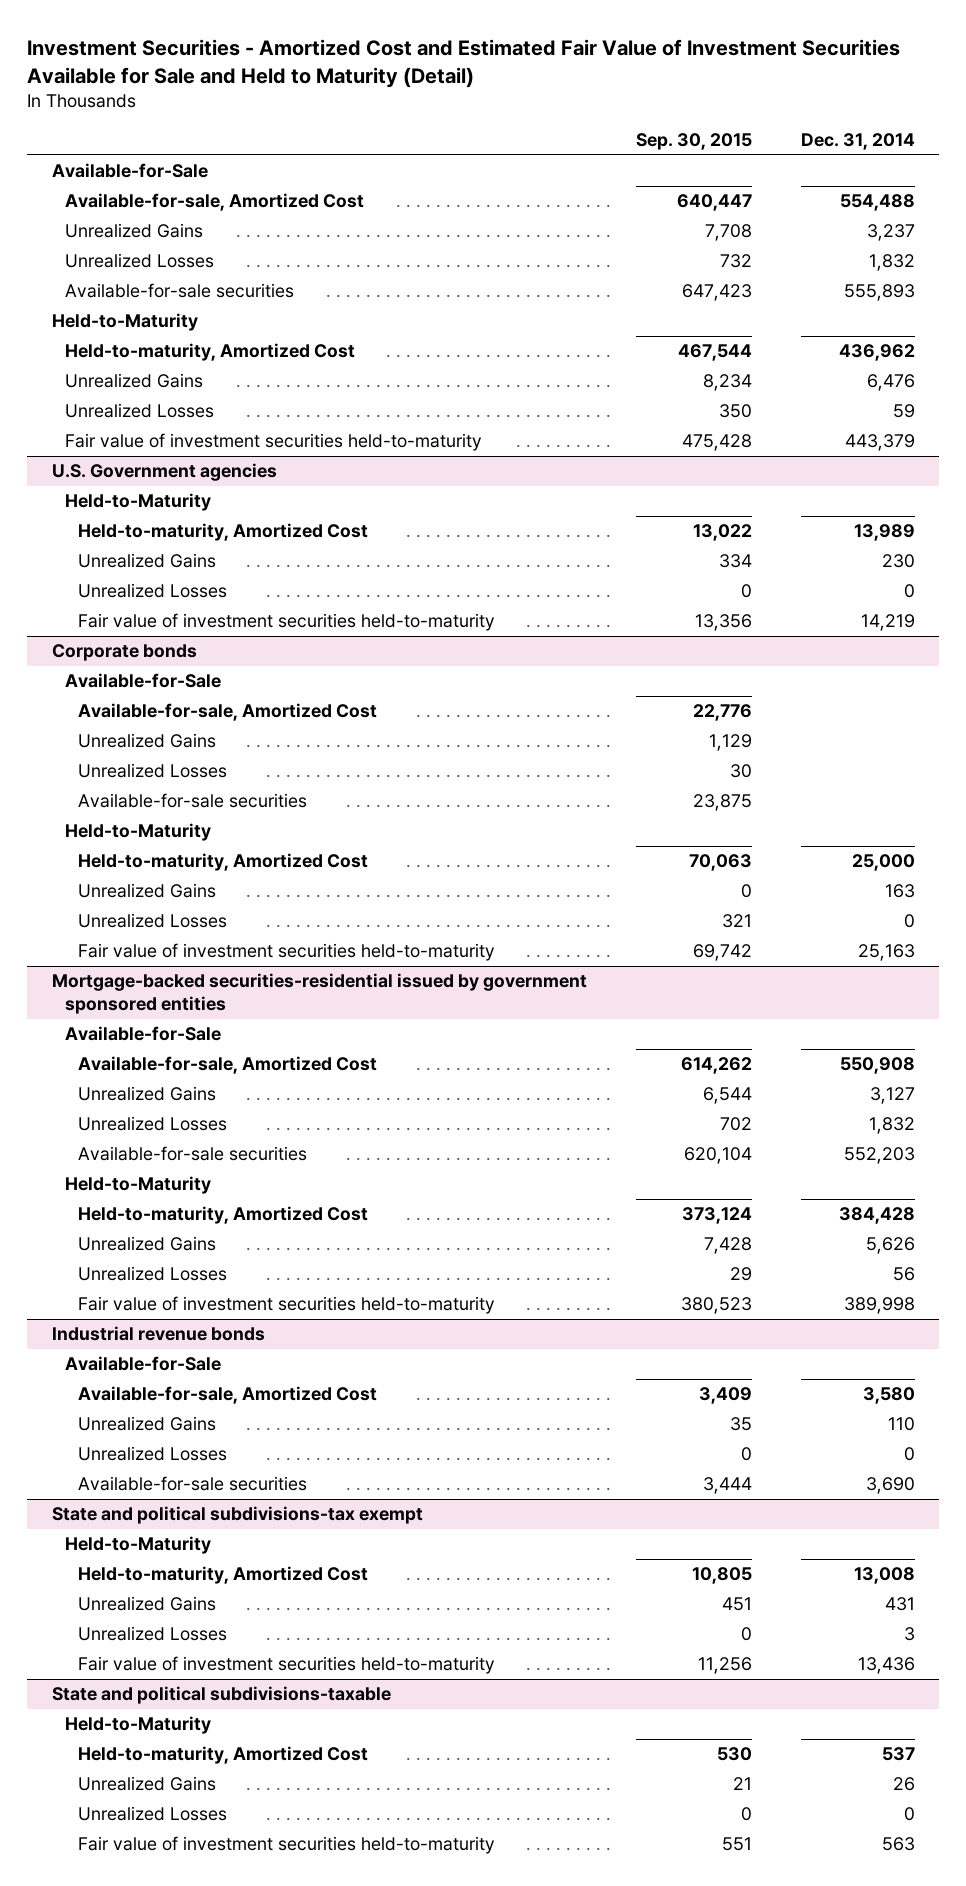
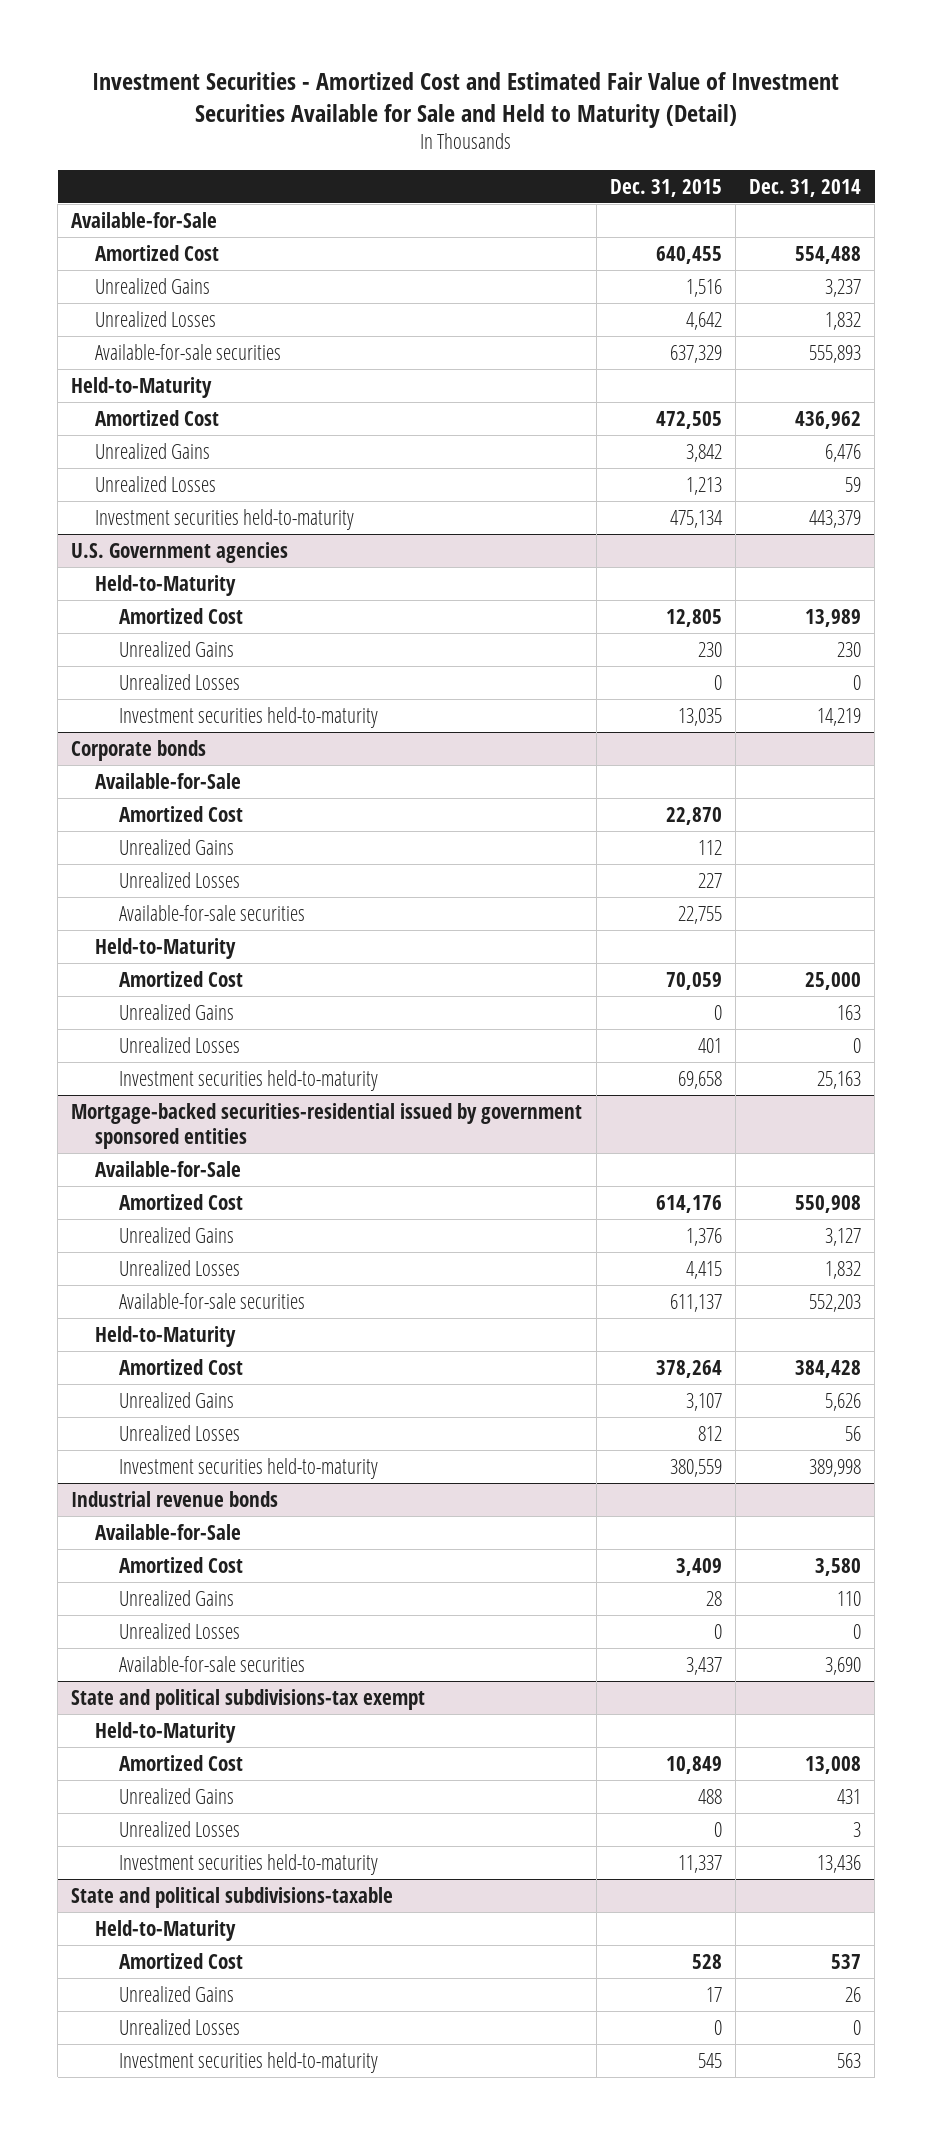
[635,133,752,151] Sep. 30, 2015 -> none
none -> [609,178,722,197] Dec. 31, 2015
[64,193,364,212] Available-for-sale, Amortized Cost -> [95,244,220,261] Amortized Cost
[64,343,355,362] Held-to-maturity, Amortized Cost -> [95,409,220,426] Amortized Cost
[64,433,482,452] Fair value of investment securities held-to-maturity -> [95,508,355,530] Investment securities held-to-maturity
[77,523,368,542] Held-to-maturity, Amortized Cost -> [119,607,244,624] Amortized Cost
[77,613,495,632] Fair value of investment securities held-to-maturity -> [119,706,379,728] Investment securities held-to-maturity
[77,703,377,722] Available-for-sale, Amortized Cost -> [119,805,244,822] Amortized Cost
[77,853,368,872] Held-to-maturity, Amortized Cost -> none
none -> [119,970,244,987] Amortized Cost
[77,943,495,962] Fair value of investment securities held-to-maturity -> [119,1069,379,1091] Investment securities held-to-maturity
[77,1056,377,1075] Available-for-sale, Amortized Cost -> [119,1193,244,1210] Amortized Cost
[77,1206,368,1225] Held-to-maturity, Amortized Cost -> [119,1358,244,1375] Amortized Cost
[77,1296,495,1315] Fair value of investment securities held-to-maturity -> [119,1457,379,1479] Investment securities held-to-maturity
[77,1386,377,1405] Available-for-sale, Amortized Cost -> [119,1556,244,1573] Amortized Cost
[77,1566,368,1585] Held-to-maturity, Amortized Cost -> [119,1754,244,1771] Amortized Cost
[77,1656,495,1675] Fair value of investment securities held-to-maturity -> [119,1853,379,1875] Investment securities held-to-maturity
[77,1746,368,1765] Held-to-maturity, Amortized Cost -> [119,1952,244,1969] Amortized Cost
[77,1836,495,1855] Fair value of investment securities held-to-maturity -> [119,2051,379,2073] Investment securities held-to-maturity

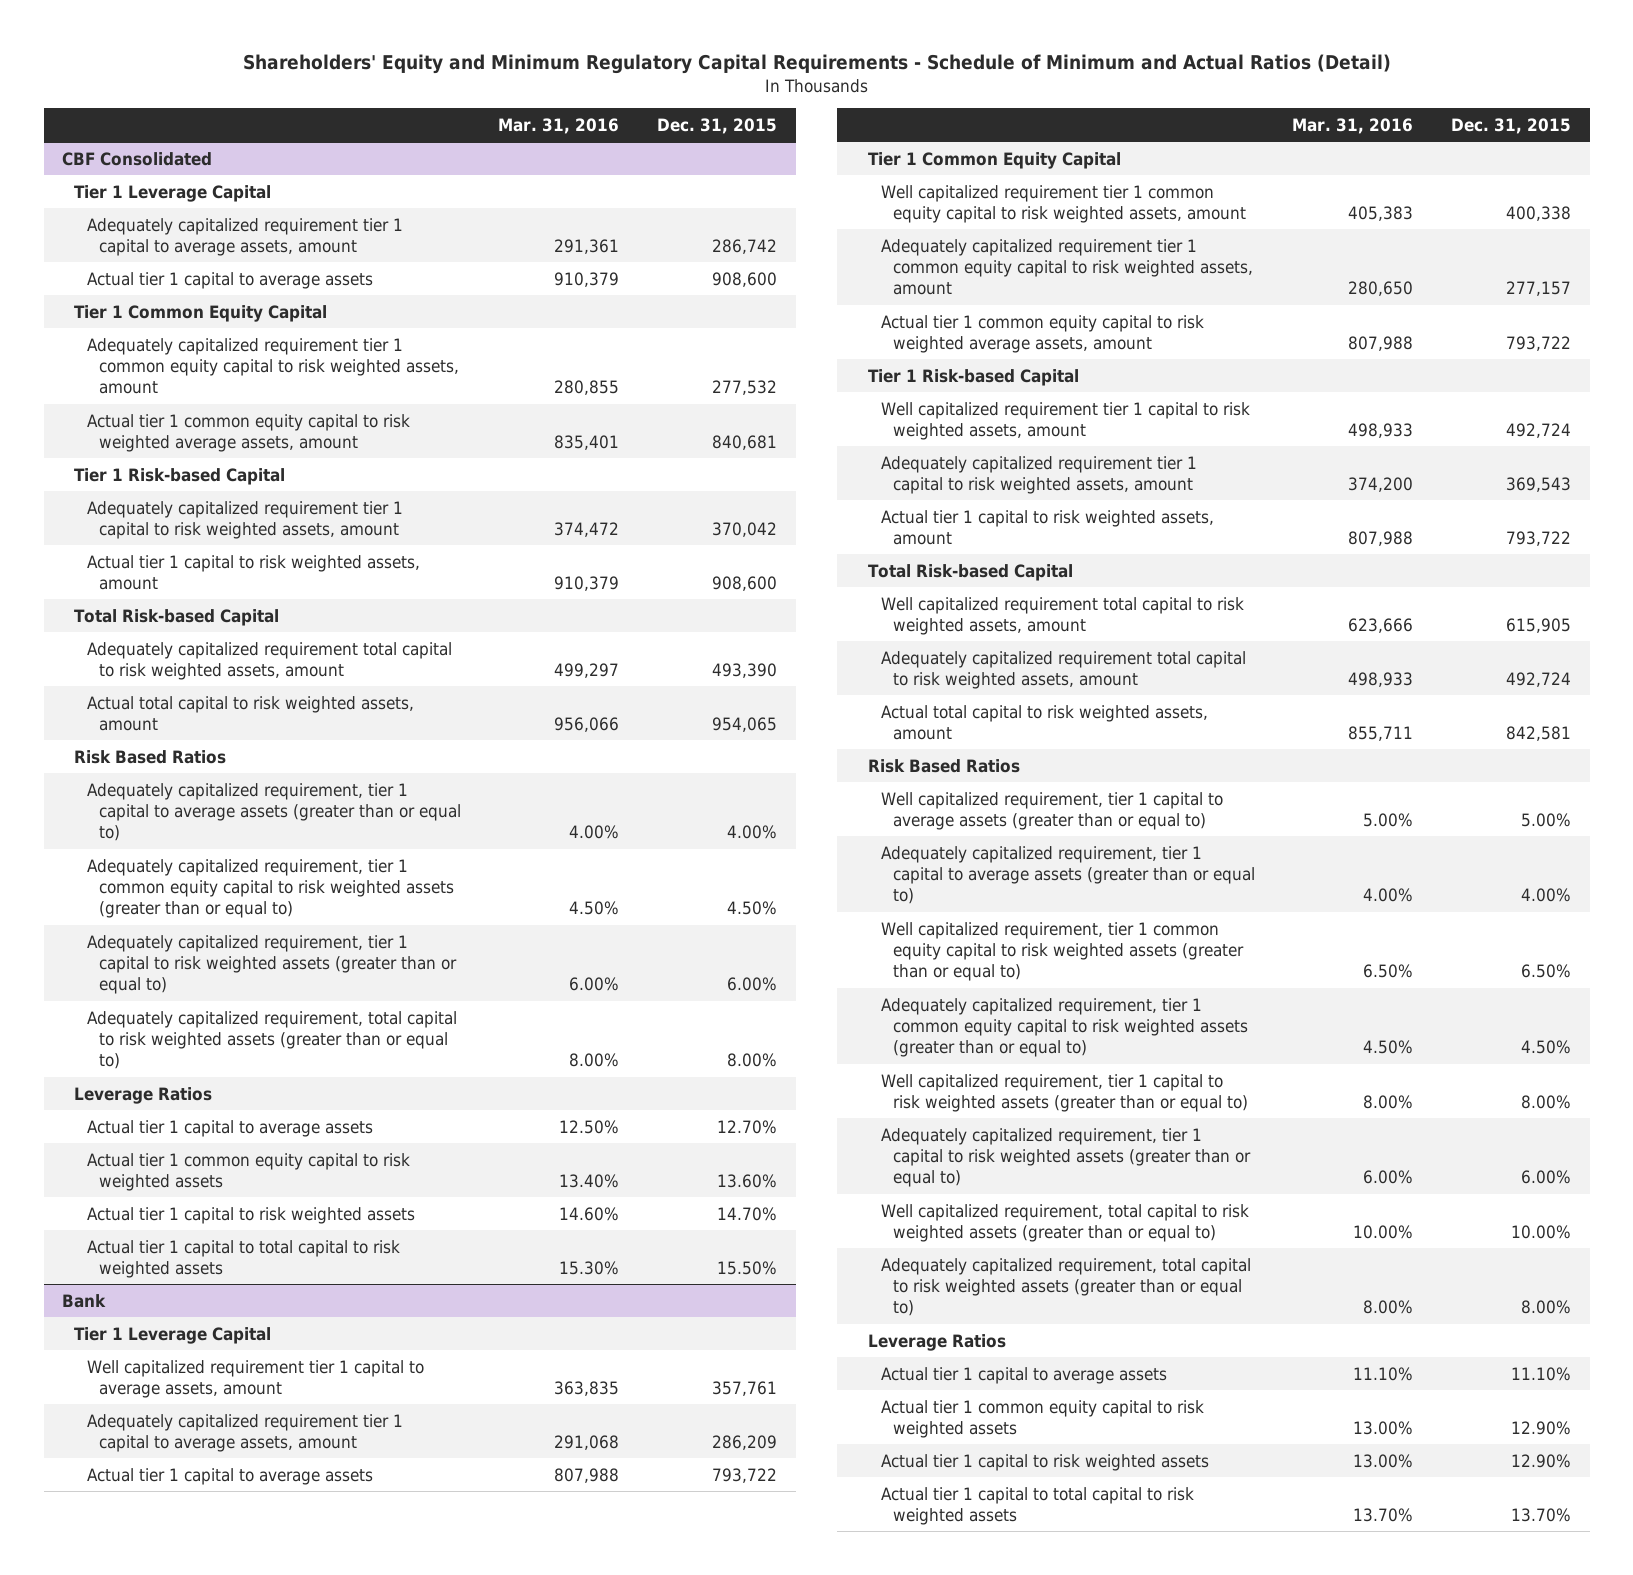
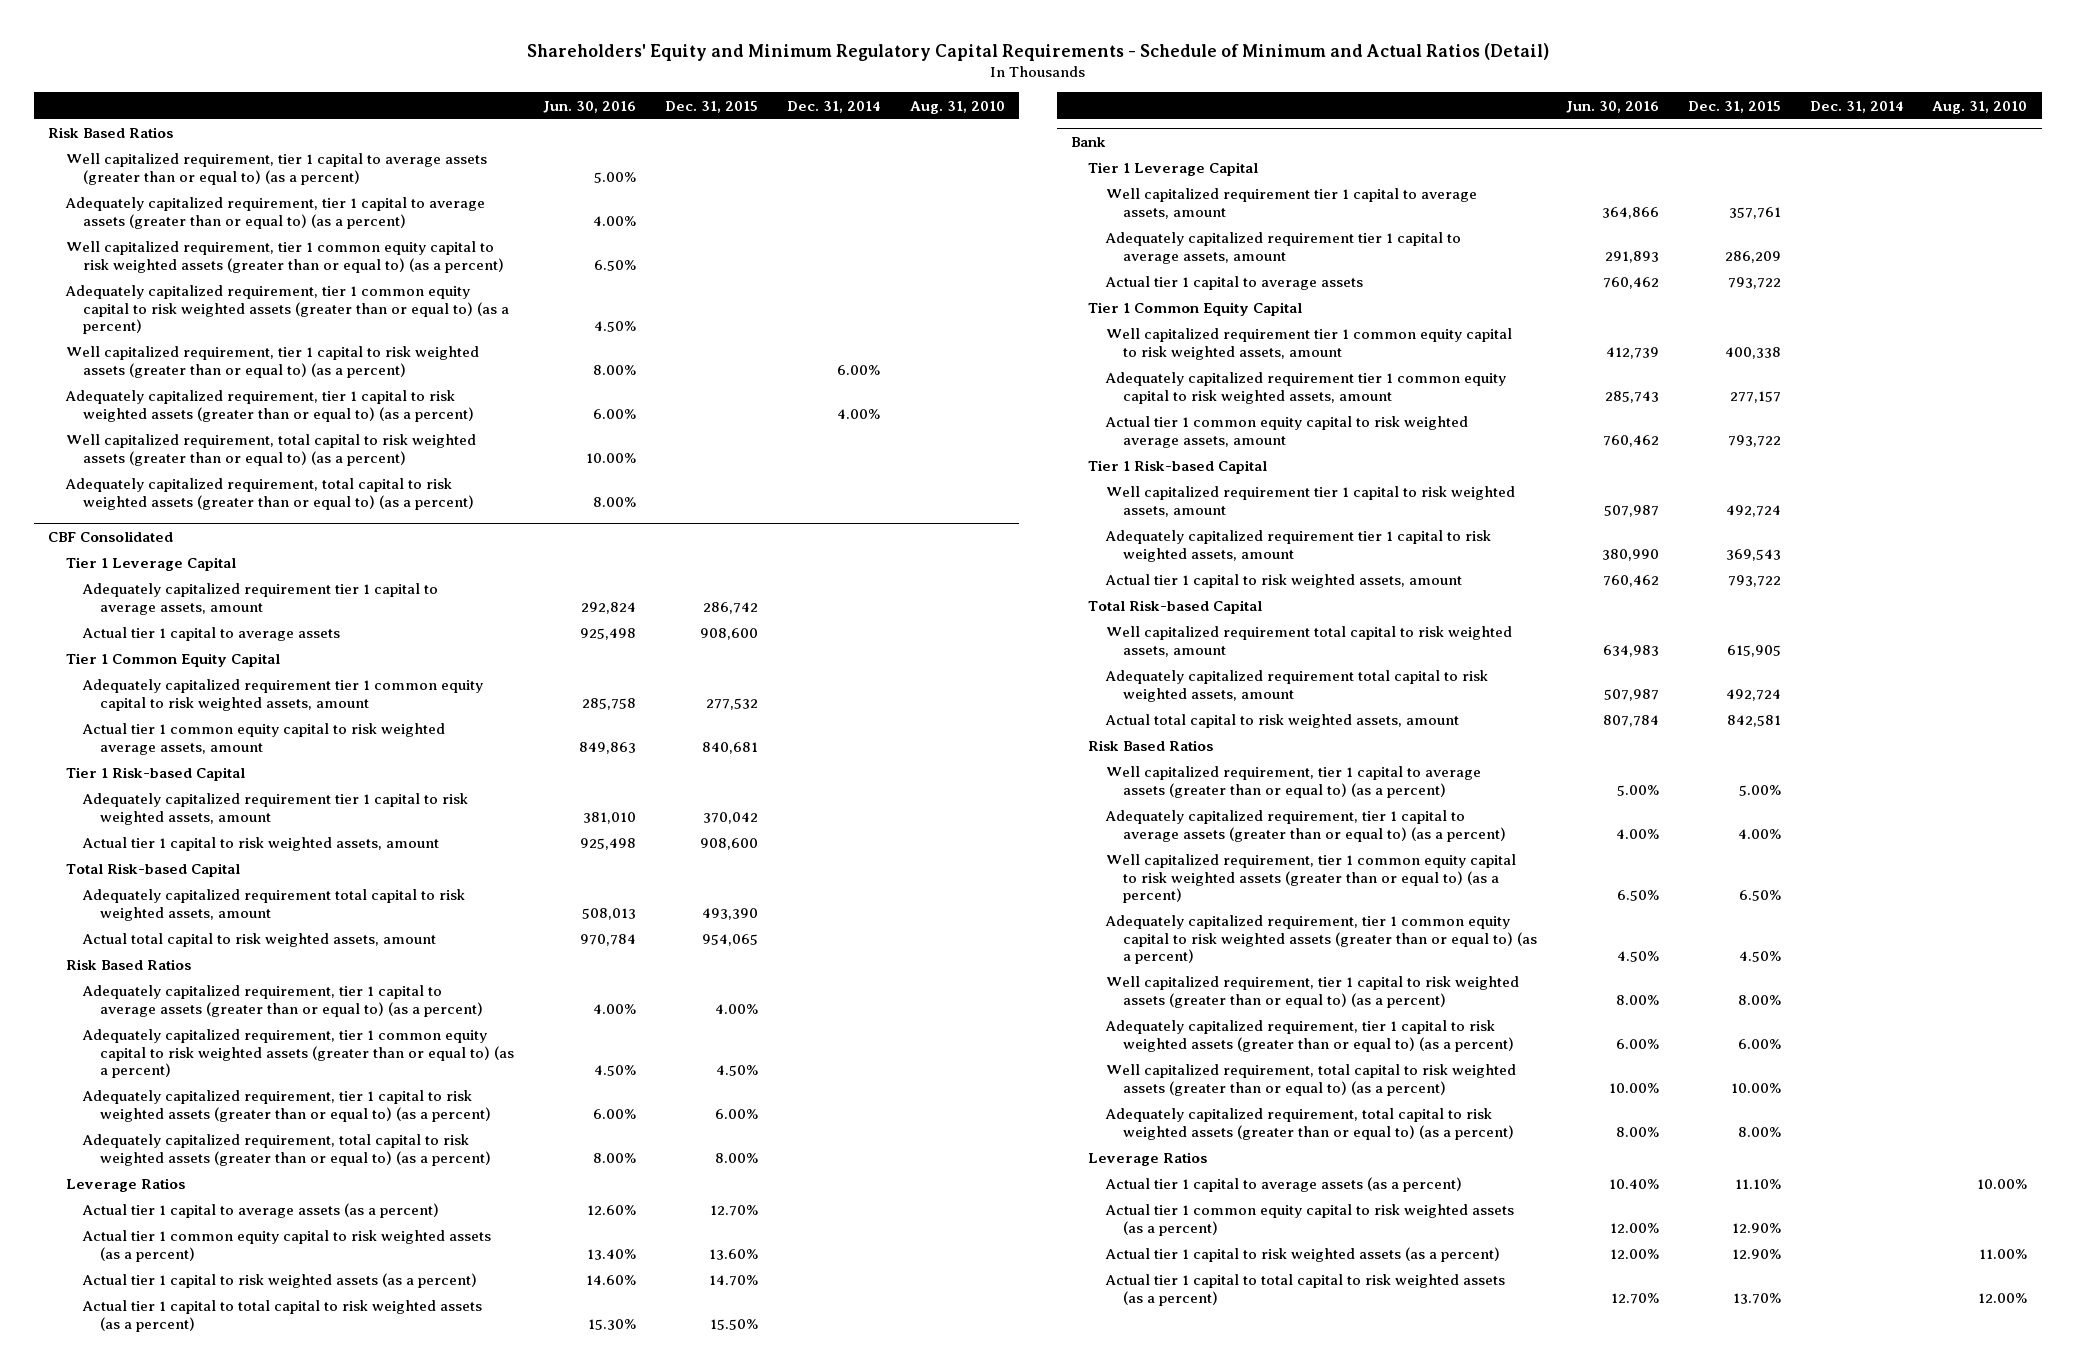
[498,118,620,135] Mar. 31, 2016 -> none
none -> [543,100,637,113] Jun. 30, 2016
none -> [787,100,881,113] Dec. 31, 2014
none -> [909,100,1005,114] Aug. 31, 2010
none -> [48,127,174,139] Risk Based Ratios
none -> [65,153,487,185] Well capitalized requirement, tier 1 capital to average assets (greater than or equal to) (as a percent)
none -> [64,197,485,229] Adequately capitalized requirement, tier 1 capital to average assets (greater than or equal to) (as a percent)
none -> [65,241,505,273] Well capitalized requirement, tier 1 common equity capital to risk weighted assets (greater than or equal to) (as a percent)
none -> [64,285,510,335] Adequately capitalized requirement, tier 1 common equity capital to risk weighted assets (greater than or equal to) (as a percent)
none -> [65,346,479,378] Well capitalized requirement, tier 1 capital to risk weighted assets (greater than or equal to) (as a percent)
none -> [64,390,475,422] Adequately capitalized requirement, tier 1 capital to risk weighted assets (greater than or equal to) (as a percent)
none -> [65,434,476,466] Well capitalized requirement, total capital to risk weighted assets (greater than or equal to) (as a percent)
none -> [64,478,475,510] Adequately capitalized requirement, total capital to risk weighted assets (greater than or equal to) (as a percent)
[86,782,461,842] Adequately capitalized requirement, tier 1 capital to average assets (greater than or equal to) -> [82,985,484,1017] Adequately capitalized requirement, tier 1 capital to average assets (greater than or equal to) (as a percent)
[86,858,454,919] Adequately capitalized requirement, tier 1 common equity capital to risk weighted assets (greater than or equal to) -> [82,1029,515,1079] Adequately capitalized requirement, tier 1 common equity capital to risk weighted assets (greater than or equal to) (as a percent)
[86,934,457,995] Adequately capitalized requirement, tier 1 capital to risk weighted assets (greater than or equal to) -> [82,1090,492,1122] Adequately capitalized requirement, tier 1 capital to risk weighted assets (greater than or equal to) (as a percent)
[86,1010,457,1070] Adequately capitalized requirement, total capital to risk weighted assets (greater than or equal to) -> [82,1134,492,1166] Adequately capitalized requirement, total capital to risk weighted assets (greater than or equal to) (as a percent)
[86,1119,373,1137] Actual tier 1 capital to average assets -> [82,1203,440,1219] Actual tier 1 capital to average assets (as a percent)
[86,1152,410,1191] Actual tier 1 common equity capital to risk weighted assets -> [82,1230,492,1262] Actual tier 1 common equity capital to risk weighted assets (as a percent)
[86,1206,415,1224] Actual tier 1 capital to risk weighted assets -> [82,1273,478,1289] Actual tier 1 capital to risk weighted assets (as a percent)
[86,1239,400,1278] Actual tier 1 capital to total capital to risk weighted assets -> [82,1300,483,1332] Actual tier 1 capital to total capital to risk weighted assets (as a percent)
[880,791,1223,830] Well capitalized requirement, tier 1 capital to average assets (greater than or equal to) -> [1105,766,1481,798] Well capitalized requirement, tier 1 capital to average assets (greater than or equal to) (as a percent)
[880,845,1255,905] Adequately capitalized requirement, tier 1 capital to average assets (greater than or equal to) -> [1104,810,1506,842] Adequately capitalized requirement, tier 1 capital to average assets (greater than or equal to) (as a percent)
[880,921,1244,982] Well capitalized requirement, tier 1 common equity capital to risk weighted assets (greater than or equal to) -> [1105,854,1516,904] Well capitalized requirement, tier 1 common equity capital to risk weighted assets (greater than or equal to) (as a percent)
[880,997,1248,1058] Adequately capitalized requirement, tier 1 common equity capital to risk weighted assets (greater than or equal to) -> [1104,915,1537,965] Adequately capitalized requirement, tier 1 common equity capital to risk weighted assets (greater than or equal to) (as a percent)
[880,1073,1248,1112] Well capitalized requirement, tier 1 capital to risk weighted assets (greater than or equal to) -> [1105,976,1519,1008] Well capitalized requirement, tier 1 capital to risk weighted assets (greater than or equal to) (as a percent)
[880,1127,1251,1188] Adequately capitalized requirement, tier 1 capital to risk weighted assets (greater than or equal to) -> [1104,1020,1514,1052] Adequately capitalized requirement, tier 1 capital to risk weighted assets (greater than or equal to) (as a percent)
[880,1203,1249,1242] Well capitalized requirement, total capital to risk weighted assets (greater than or equal to) -> [1105,1064,1516,1096] Well capitalized requirement, total capital to risk weighted assets (greater than or equal to) (as a percent)
[880,1257,1251,1317] Adequately capitalized requirement, total capital to risk weighted assets (greater than or equal to) -> [1104,1108,1514,1140] Adequately capitalized requirement, total capital to risk weighted assets (greater than or equal to) (as a percent)
[880,1366,1167,1384] Actual tier 1 capital to average assets -> [1104,1177,1462,1193] Actual tier 1 capital to average assets (as a percent)
[880,1399,1204,1438] Actual tier 1 common equity capital to risk weighted assets -> [1104,1204,1514,1236] Actual tier 1 common equity capital to risk weighted assets (as a percent)
[880,1453,1209,1471] Actual tier 1 capital to risk weighted assets -> [1104,1247,1500,1263] Actual tier 1 capital to risk weighted assets (as a percent)
[880,1486,1194,1525] Actual tier 1 capital to total capital to risk weighted assets -> [1104,1274,1505,1306] Actual tier 1 capital to total capital to risk weighted assets (as a percent)

